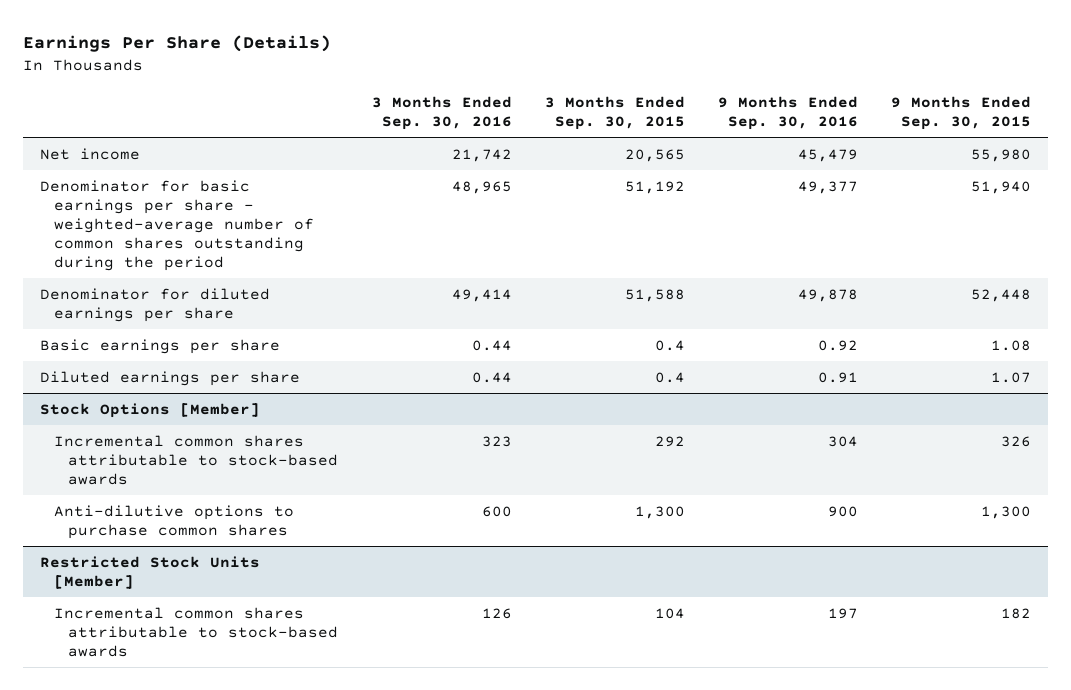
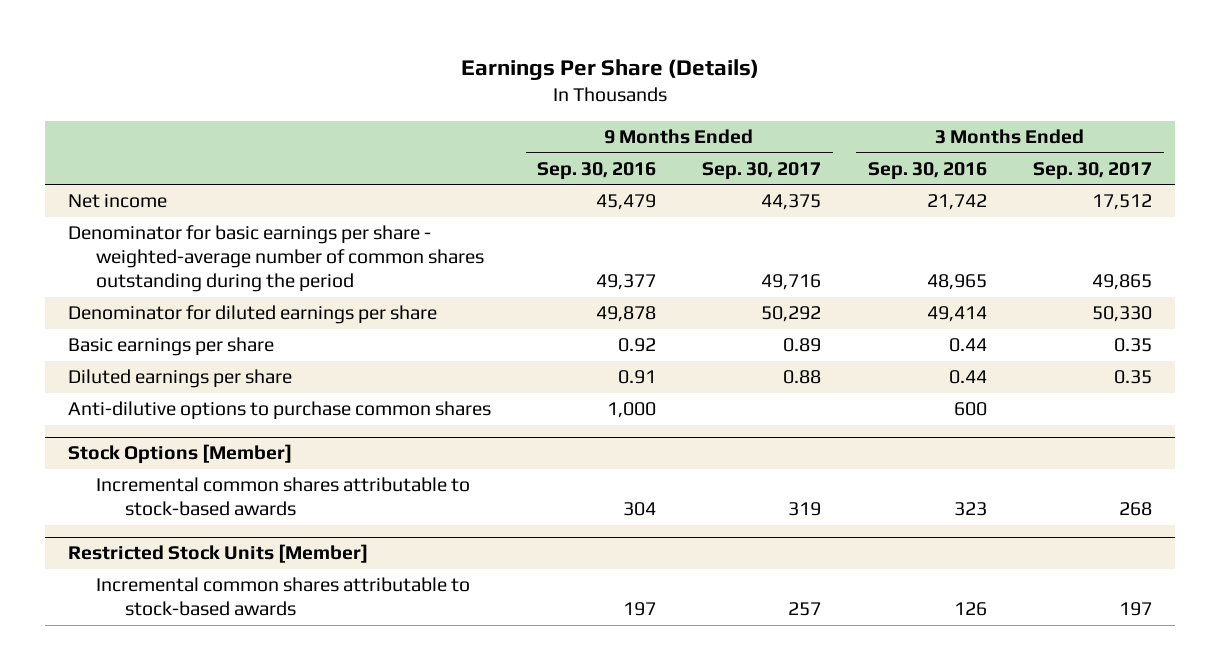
[544,95,685,130] 3 Months Ended Sep. 30, 2015 -> none
[891,95,1032,130] 9 Months Ended Sep. 30, 2015 -> none
none -> [702,161,822,180] Sep. 30, 2017
none -> [1033,161,1153,180] Sep. 30, 2017
none -> [67,401,491,421] Anti-dilutive options to purchase common shares
[54,504,295,539] Anti-dilutive options to purchase common shares -> none

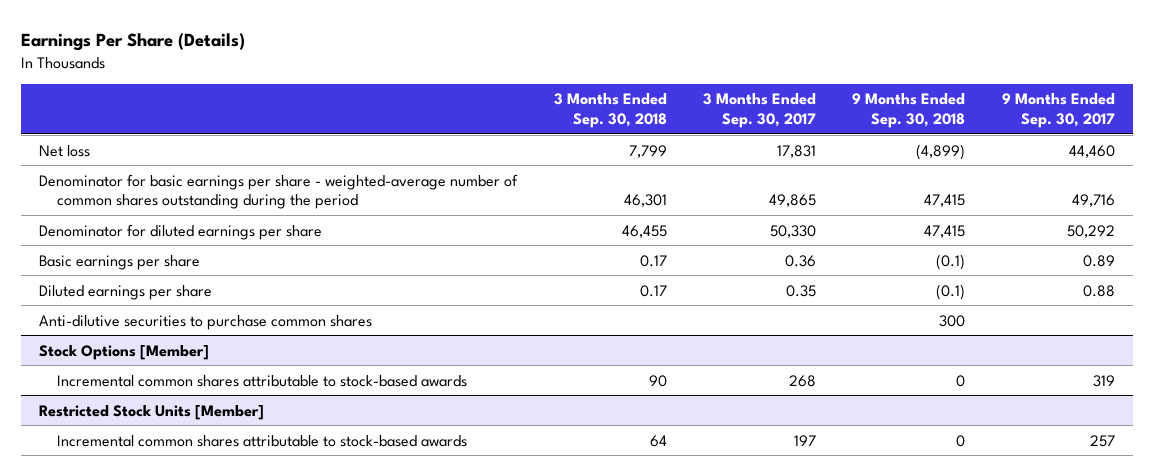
[537,161,657,180] Sep. 30, 2016 -> none
[867,161,987,180] Sep. 30, 2016 -> none
none -> [553,93,667,128] 3 Months Ended Sep. 30, 2018
none -> [852,93,966,128] 9 Months Ended Sep. 30, 2018
[67,194,167,209] Net income -> [39,144,91,157] Net loss
[761,194,822,211] 44,375 -> [1068,144,1115,158] 44,460
[1092,194,1153,211] 17,512 -> [776,144,816,158] 17,831
[1114,338,1153,353] 0.35 -> [784,254,816,267] 0.36
[67,401,491,421] Anti-dilutive options to purchase common shares -> [39,314,373,330] Anti-dilutive securities to purchase common shares

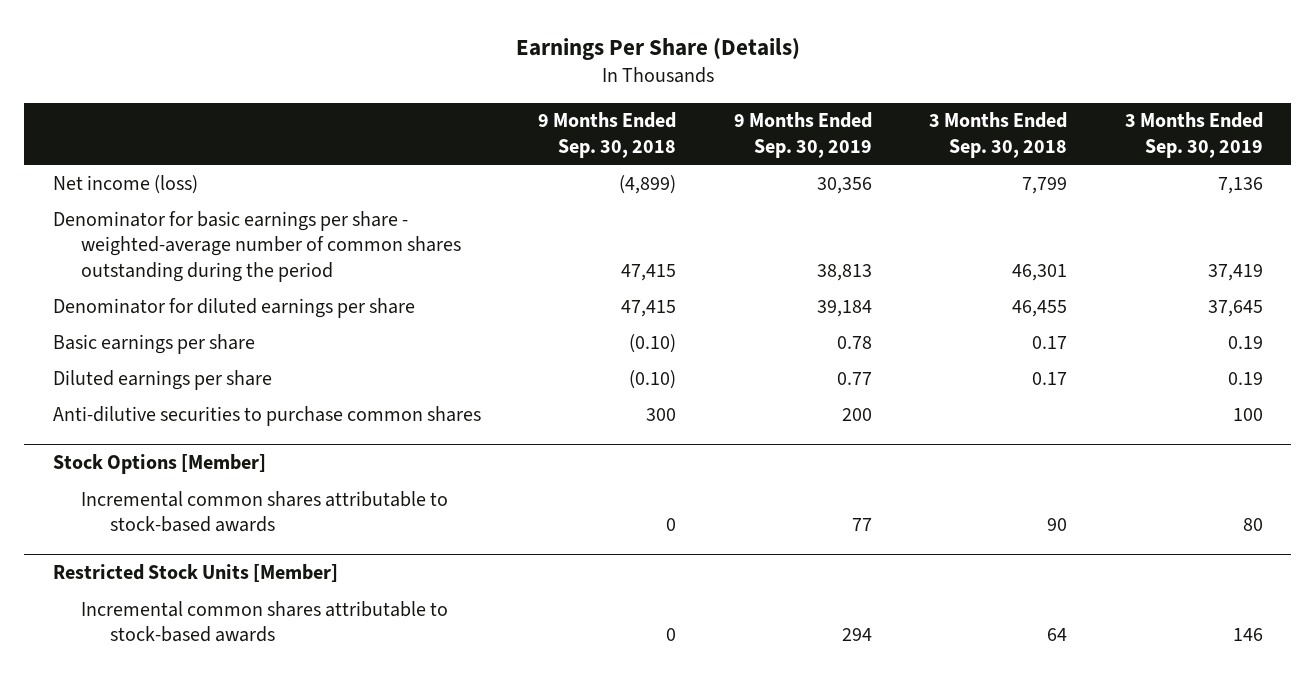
[702,93,816,128] 3 Months Ended Sep. 30, 2017 -> none
[1001,93,1115,128] 9 Months Ended Sep. 30, 2017 -> none
none -> [733,112,872,158] 9 Months Ended Sep. 30, 2019
none -> [1124,112,1263,158] 3 Months Ended Sep. 30, 2019
[39,144,91,157] Net loss -> [52,174,198,194] Net income (loss)
[936,253,966,270] (0.1) -> [629,333,677,353] (0.10)
[936,283,966,300] (0.1) -> [629,369,677,389] (0.10)

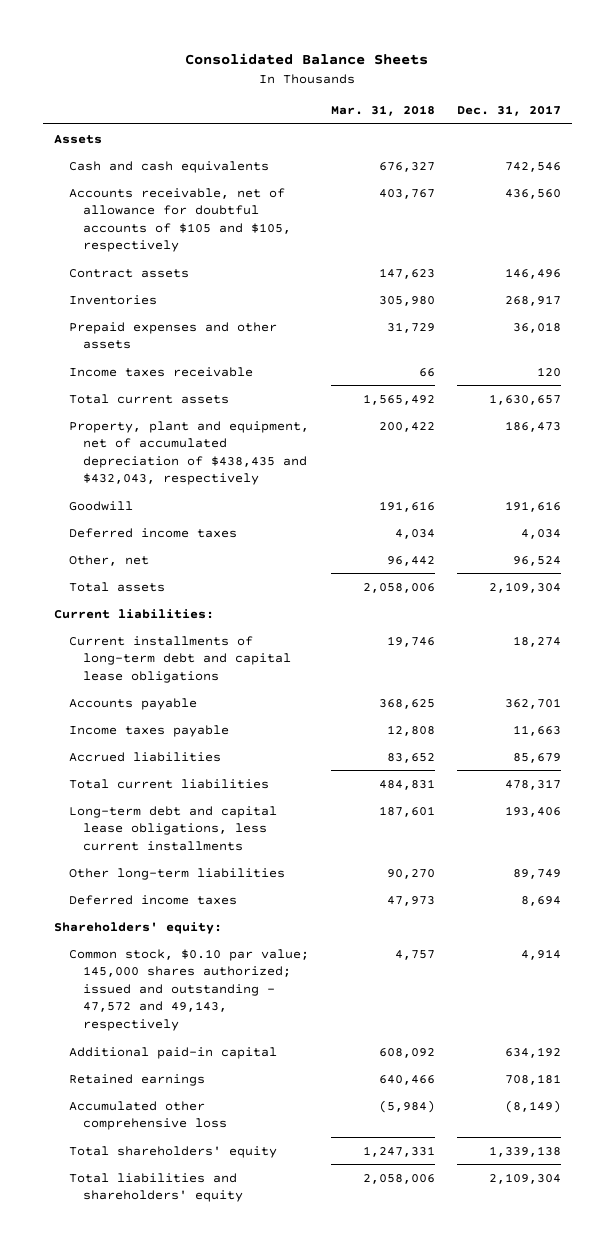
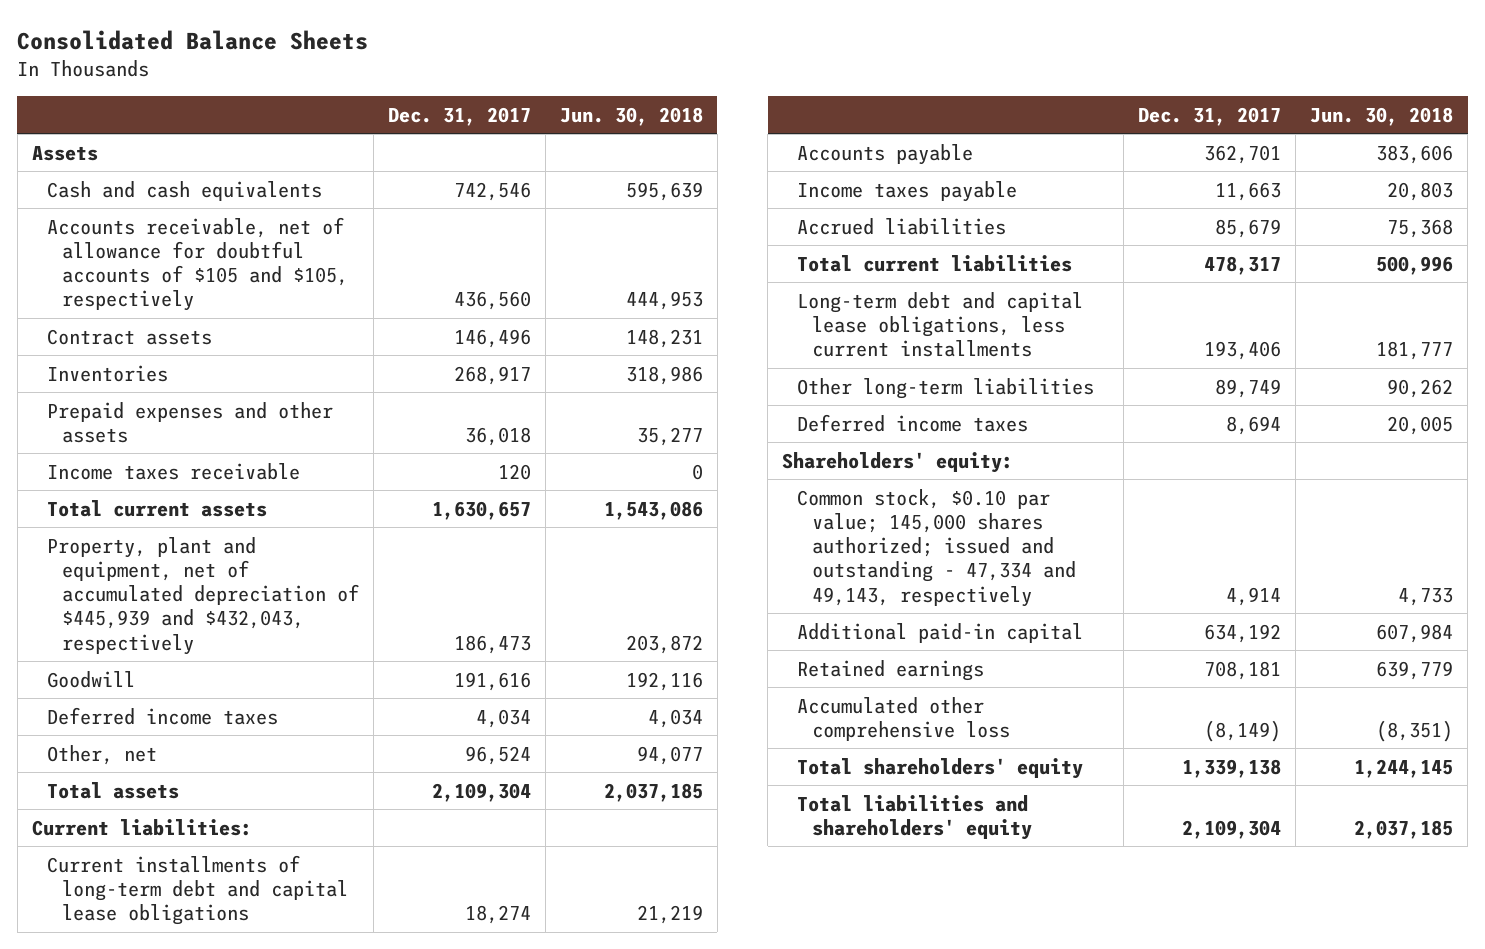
[330,105,435,117] Mar. 31, 2018 -> none
none -> [559,106,703,126] Jun. 30, 2018
[68,420,309,486] Property, plant and equipment, net of accumulated depreciation of $438,435 and $432,043, respectively -> [46,536,359,655] Property, plant and equipment, net of accumulated depreciation of $445,939 and $432,043, respectively
[68,948,309,1032] Common stock, $0.10 par value; 145,000 shares authorized; issued and outstanding - 47,572 and 49,143, respectively -> [797,488,1077,607] Common stock, $0.10 par value; 145,000 shares authorized; issued and outstanding - 47,334 and 49,143, respectively

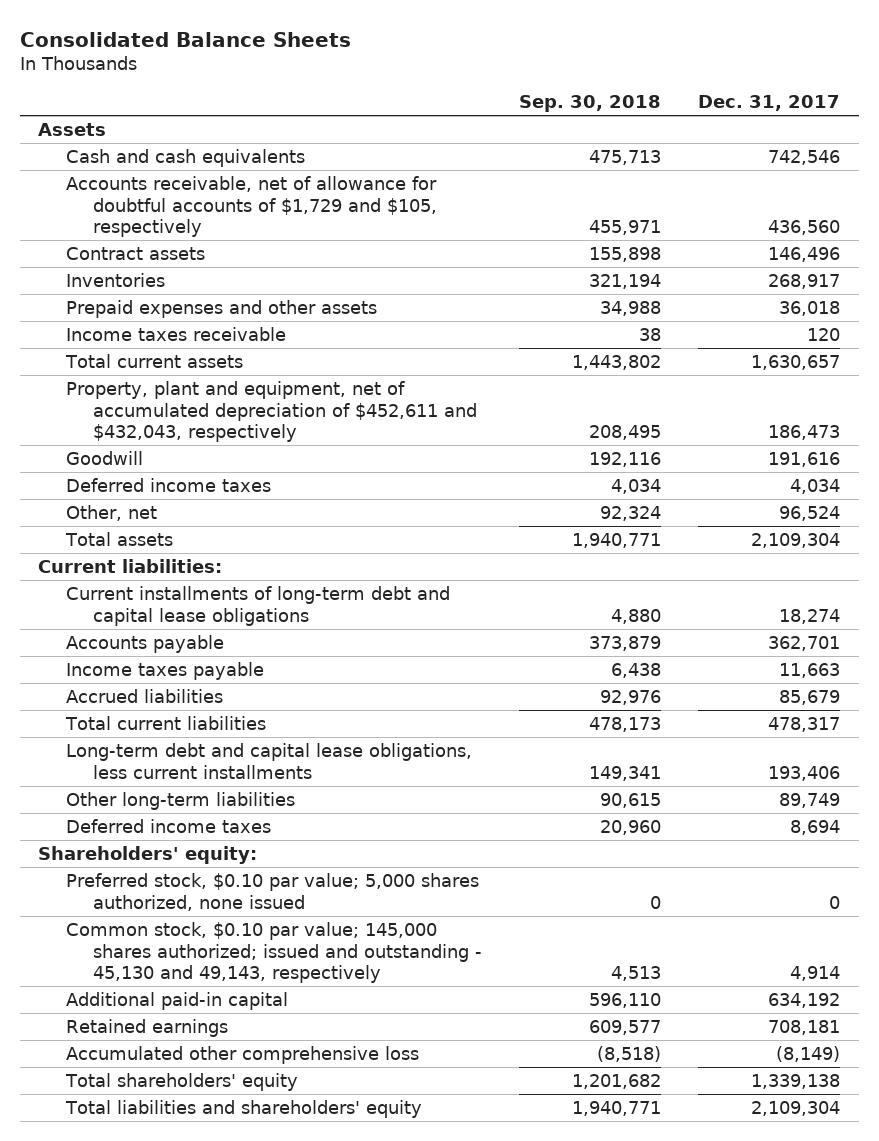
[559,106,703,126] Jun. 30, 2018 -> none
none -> [519,94,662,112] Sep. 30, 2018
[46,216,348,312] Accounts receivable, net of allowance for doubtful accounts of $105 and $105, respectively -> [65,176,438,238] Accounts receivable, net of allowance for doubtful accounts of $1,729 and $105, respectively
[46,536,359,655] Property, plant and equipment, net of accumulated depreciation of $445,939 and $432,043, respectively -> [65,381,478,443] Property, plant and equipment, net of accumulated depreciation of $452,611 and $432,043, respectively
none -> [65,873,479,911] Preferred stock, $0.10 par value; 5,000 shares authorized, none issued
[797,488,1077,607] Common stock, $0.10 par value; 145,000 shares authorized; issued and outstanding - 47,334 and 49,143, respectively -> [65,922,483,984] Common stock, $0.10 par value; 145,000 shares authorized; issued and outstanding - 45,130 and 49,143, respectively

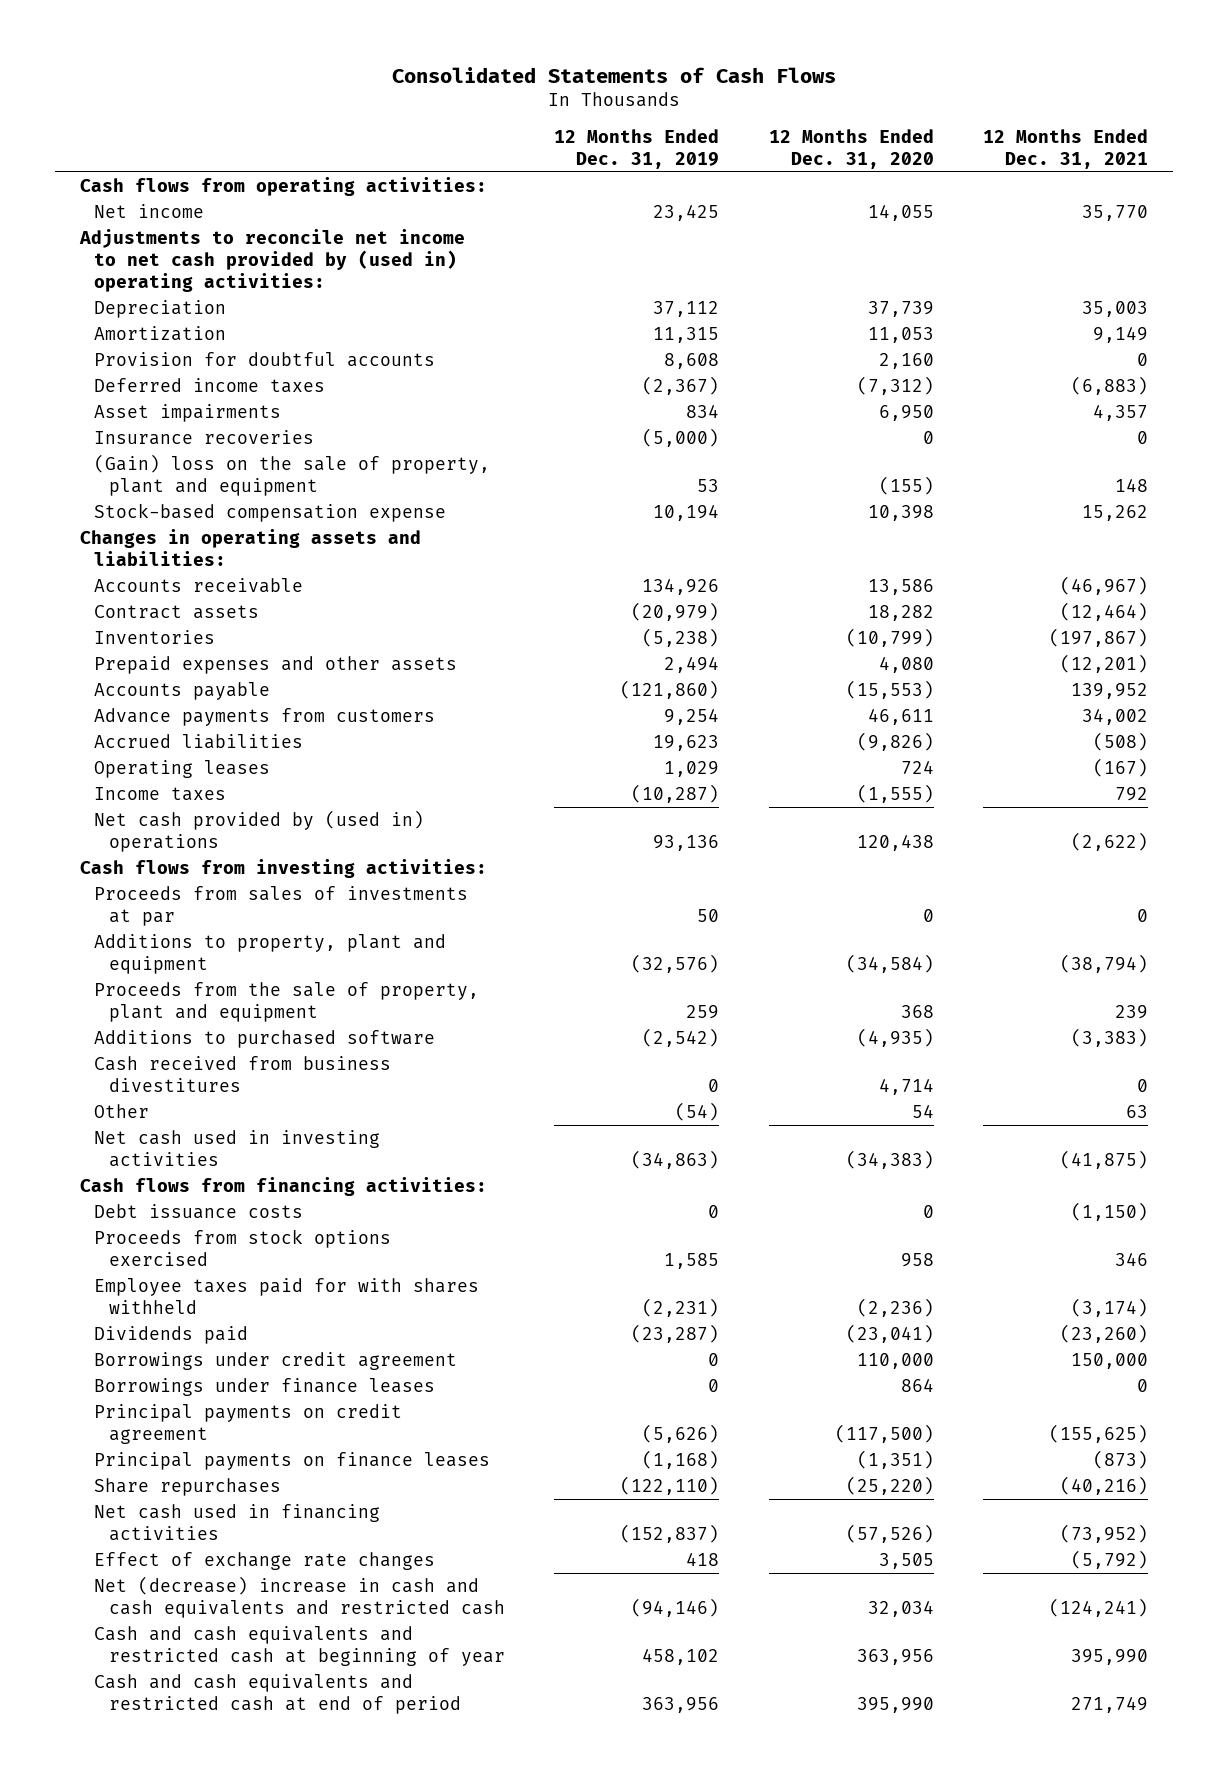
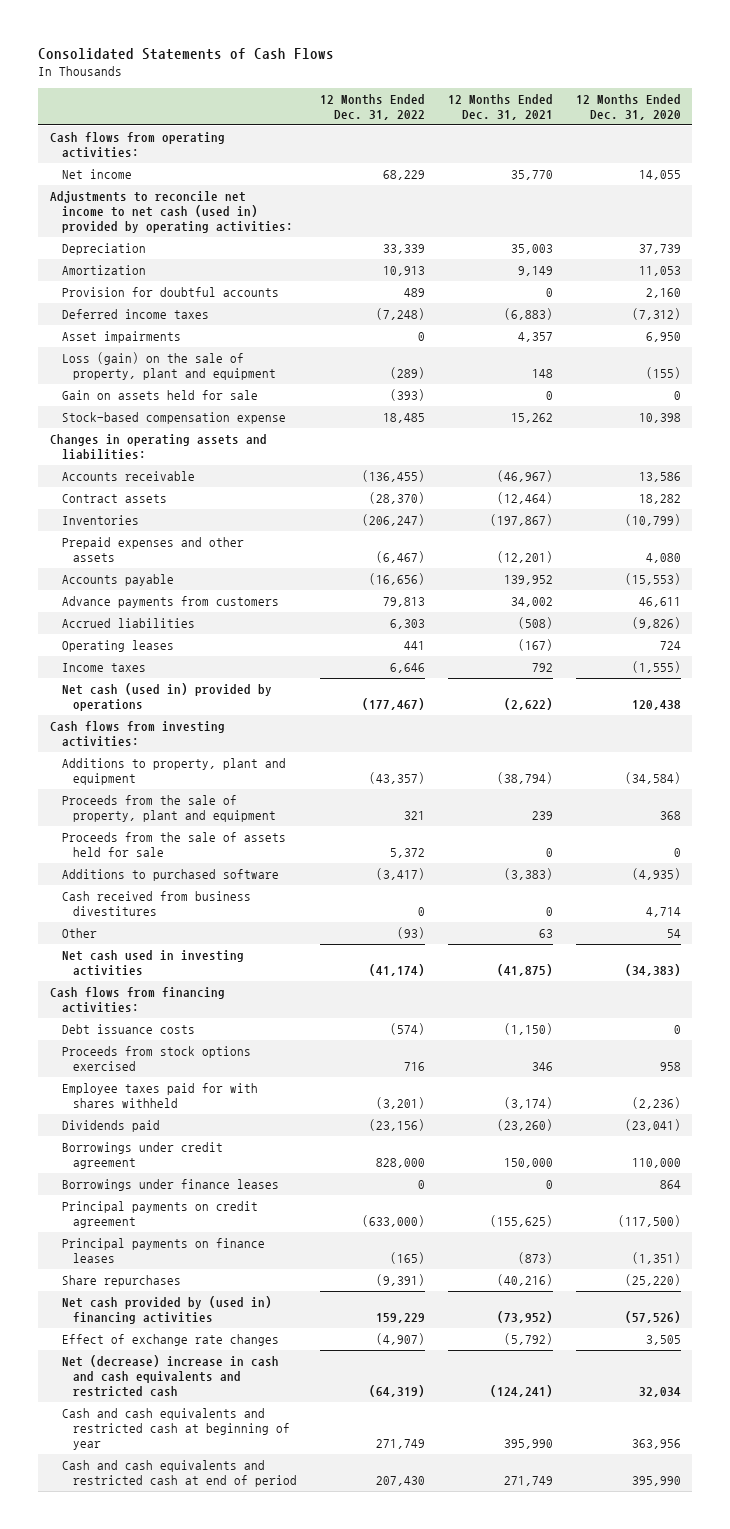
[554,129,720,169] 12 Months Ended Dec. 31, 2019 -> none
none -> [320,93,426,120] 12 Months Ended Dec. 31, 2022
[78,229,465,292] Adjustments to reconcile net income to net cash provided by (used in) operating activities: -> [49,191,293,234] Adjustments to reconcile net income to net cash (used in) provided by operating activities:
[94,430,315,446] Insurance recoveries -> none
[94,454,491,496] (Gain) loss on the sale of property, plant and equipment -> [61,352,277,381] Loss (gain) on the sale of property, plant and equipment
none -> [61,390,258,401] Gain on assets held for sale
[94,810,425,852] Net cash provided by (used in) operations -> [61,683,272,712] Net cash (used in) provided by operations
[94,886,469,926] Proceeds from sales of investments at par -> none
none -> [61,832,286,858] Proceeds from the sale of assets held for sale
[94,1504,381,1541] Net cash used in financing activities -> [61,1296,272,1325] Net cash provided by (used in) financing activities

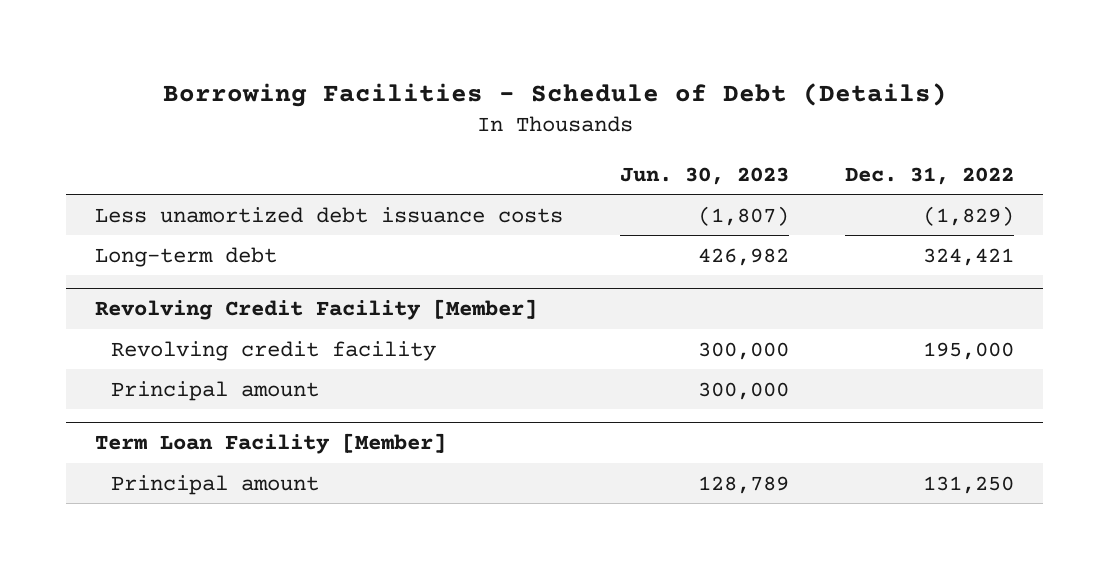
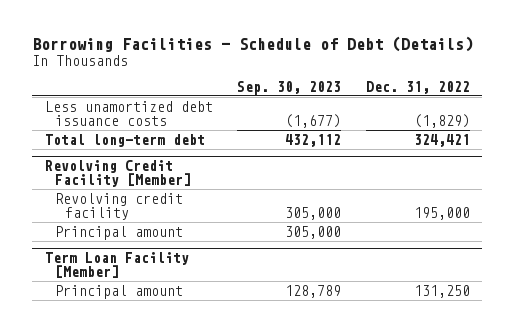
[619,166,789,185] Jun. 30, 2023 -> none
none -> [237,80,342,95] Sep. 30, 2023
[94,246,277,267] Long-term debt -> [44,133,205,147] Total long-term debt

